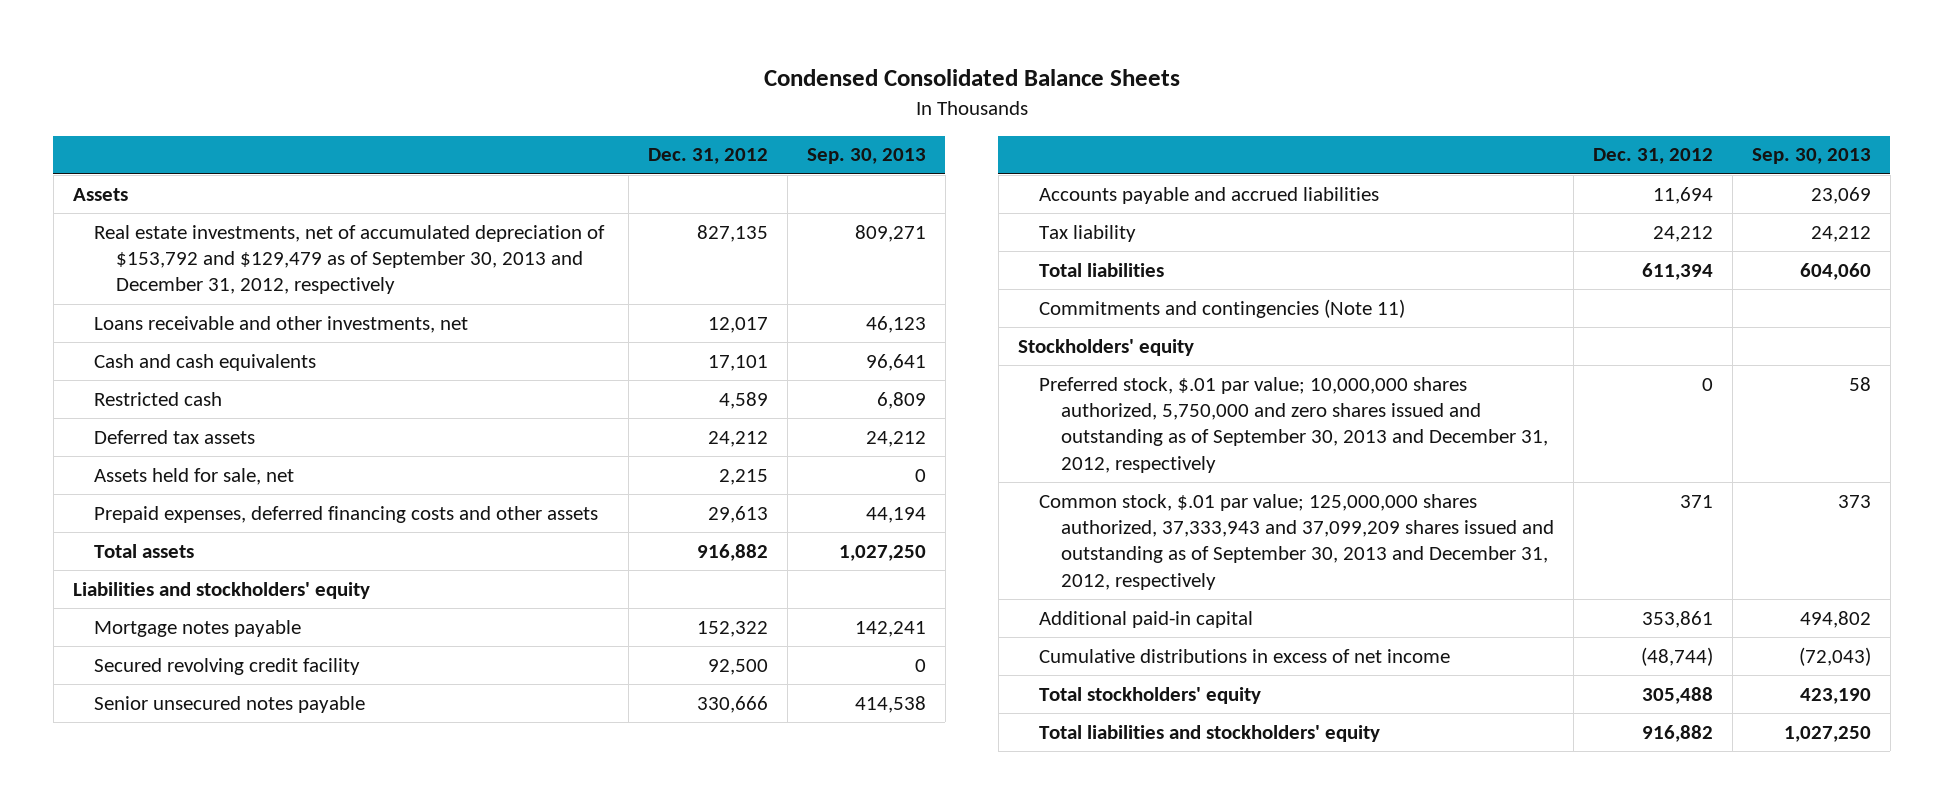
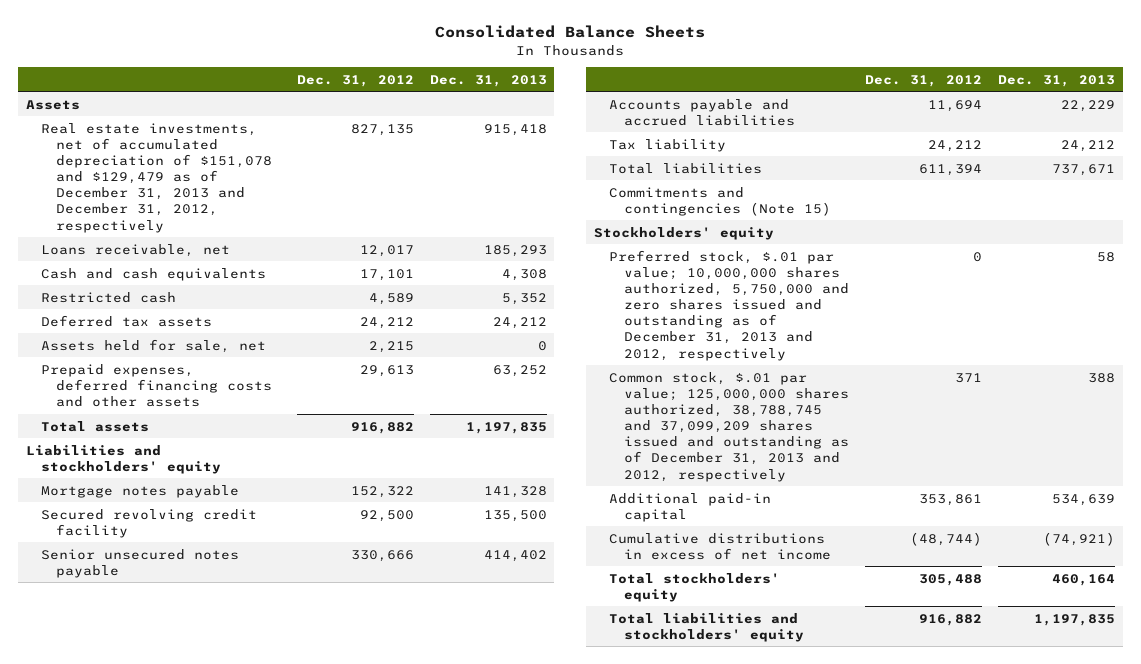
[763,68,1180,86] Condensed Consolidated Balance Sheets -> [435,25,706,39] Consolidated Balance Sheets
[806,148,926,165] Sep. 30, 2013 -> none
none -> [429,74,547,87] Dec. 31, 2013
[94,224,606,295] Real estate investments, net of accumulated depreciation of $153,792 and $129,479 as of September 30, 2013 and December 31, 2012, respectively -> [40,122,273,233] Real estate investments, net of accumulated depreciation of $151,078 and $129,479 as of December 31, 2013 and December 31, 2012, respectively
[94,315,469,333] Loans receivable and other investments, net -> [40,243,230,257] Loans receivable, net
[1039,298,1406,318] Commitments and contingencies (Note 11) -> [609,186,832,216] Commitments and contingencies (Note 15)
[1039,376,1548,473] Preferred stock, $.01 par value; 10,000,000 shares authorized, 5,750,000 and zero shares issued and outstanding as of September 30, 2013 and December 31, 2012, respectively -> [609,249,850,361] Preferred stock, $.01 par value; 10,000,000 shares authorized, 5,750,000 and zero shares issued and outstanding as of December 31, 2013 and 2012, respectively
[1039,493,1554,590] Common stock, $.01 par value; 125,000,000 shares authorized, 37,333,943 and 37,099,209 shares issued and outstanding as of September 30, 2013 and December 31, 2012, respectively -> [609,371,850,482] Common stock, $.01 par value; 125,000,000 shares authorized, 38,788,745 and 37,099,209 shares issued and outstanding as of December 31, 2013 and 2012, respectively

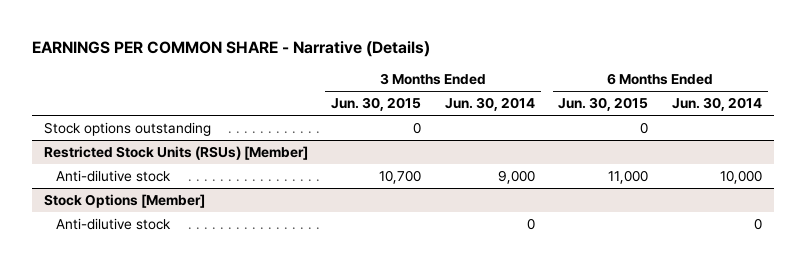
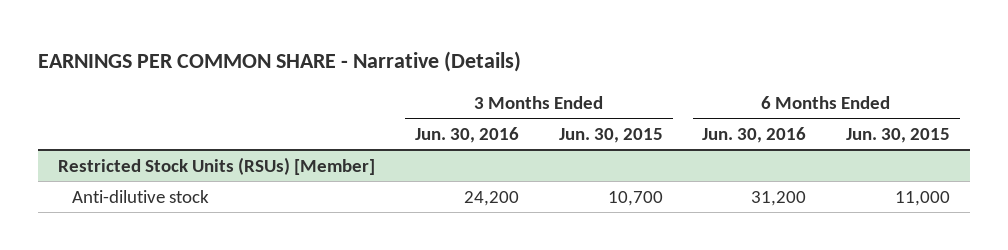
[444,97,535,112] Jun. 30, 2014 -> none
[672,97,763,112] Jun. 30, 2014 -> none
none -> [414,126,519,143] Jun. 30, 2016
none -> [702,126,807,143] Jun. 30, 2016
[43,121,211,136] Stock options outstanding -> none
[43,193,205,208] Stock Options [Member] -> none
[56,217,172,230] Anti-dilutive stock -> none

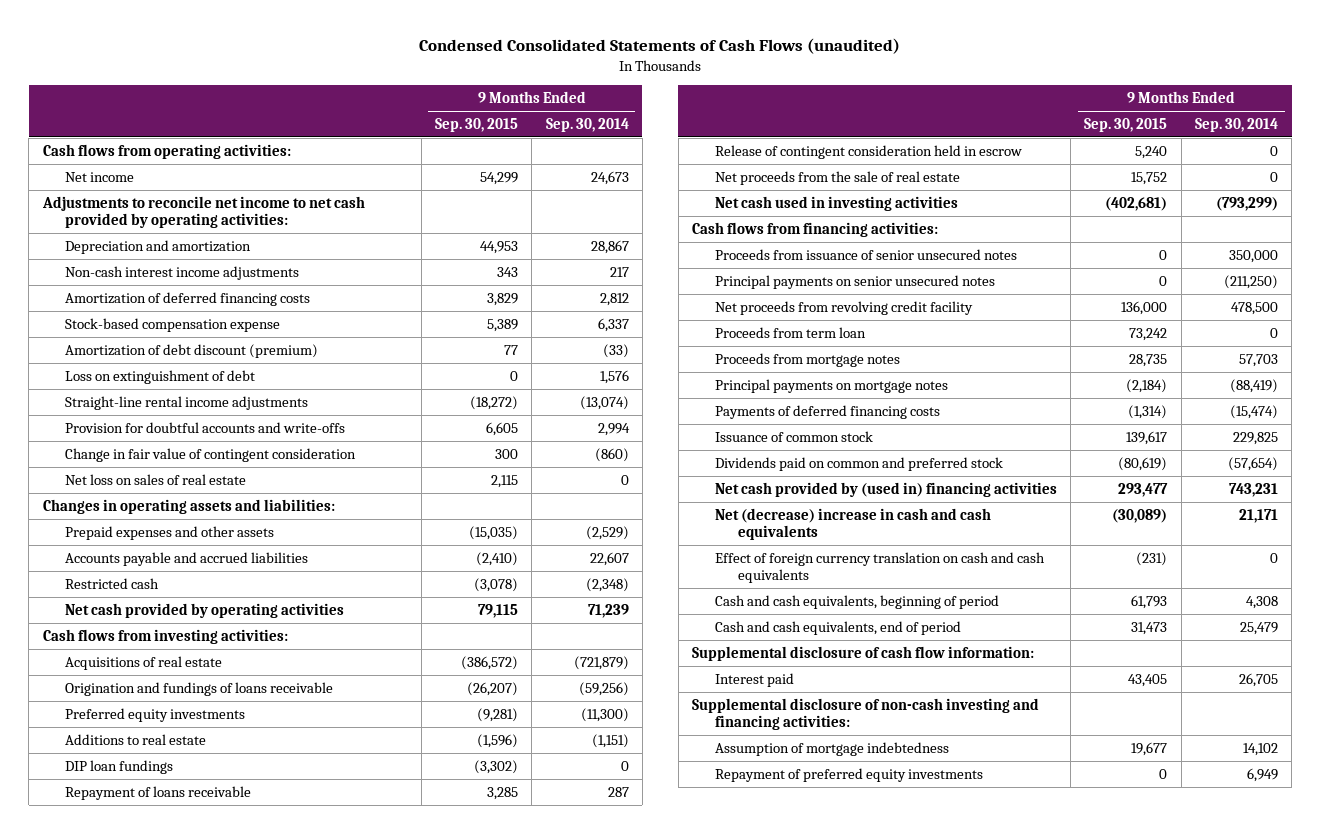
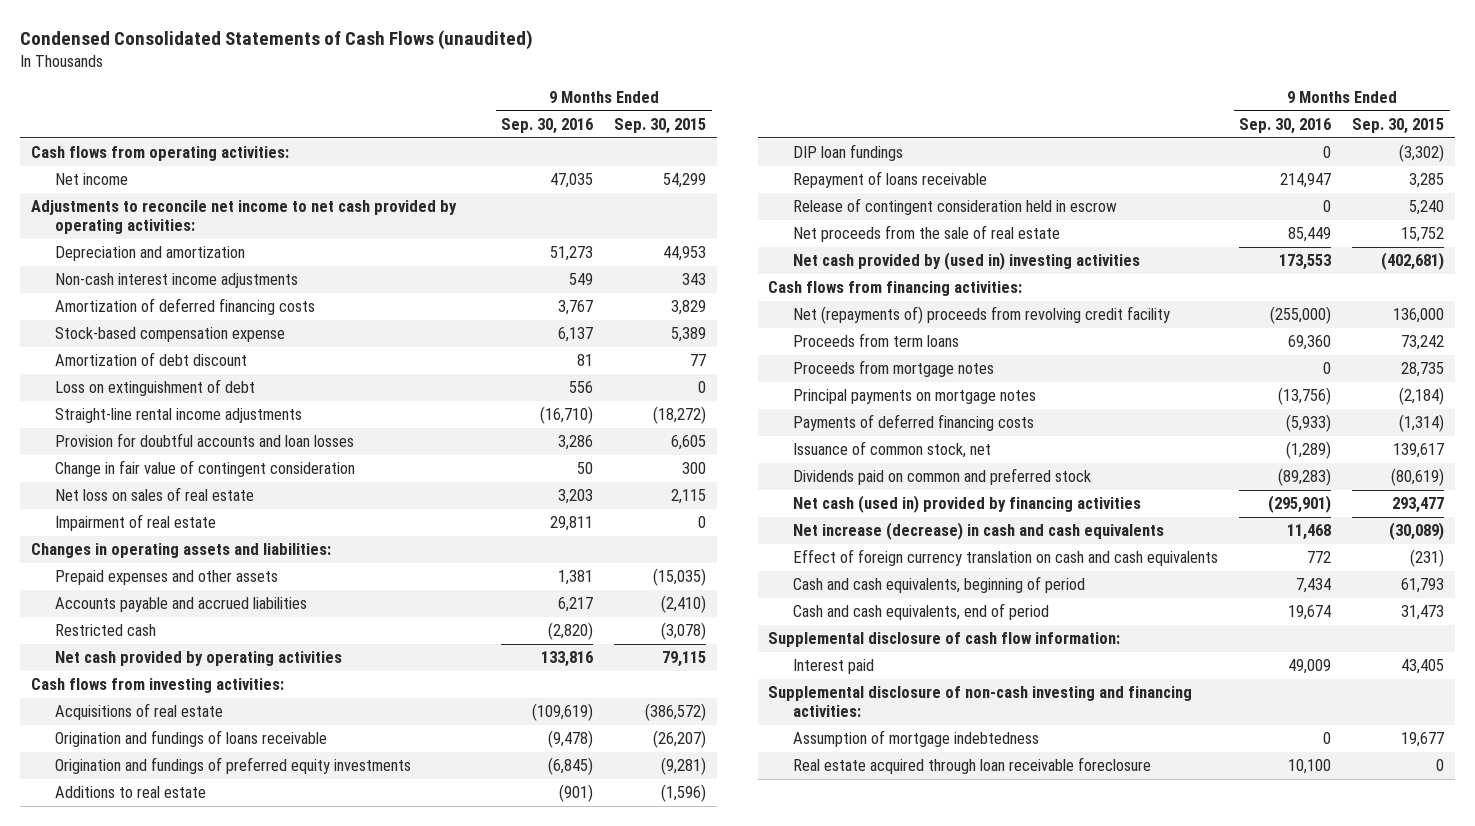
[545,117,629,132] Sep. 30, 2014 -> none
none -> [501,117,594,134] Sep. 30, 2016
[65,343,319,358] Amortization of debt discount (premium) -> [55,352,248,367] Amortization of debt discount
[65,421,346,433] Provision for doubtful accounts and write-offs -> [55,433,355,448] Provision for doubtful accounts and loan losses
none -> [55,514,217,532] Impairment of real estate
[65,707,246,722] Preferred equity investments -> [55,757,412,775] Origination and fundings of preferred equity investments
[714,195,958,211] Net cash used in investing activities -> [793,252,1141,271] Net cash provided by (used in) investing activities
[714,248,1017,260] Proceeds from issuance of senior unsecured notes -> none
[714,274,995,289] Principal payments on senior unsecured notes -> none
[714,300,973,315] Net proceeds from revolving credit facility -> [793,306,1171,325] Net (repayments of) proceeds from revolving credit facility
[714,326,866,338] Proceeds from term loan -> [793,333,960,348] Proceeds from term loans
[714,430,873,442] Issuance of common stock -> [793,441,992,459] Issuance of common stock, net
[714,481,1057,497] Net cash provided by (used in) financing activities -> [793,495,1142,514] Net cash (used in) provided by financing activities
[714,507,991,540] Net (decrease) increase in cash and cash equivalents -> [793,522,1165,541] Net increase (decrease) in cash and cash equivalents
[714,767,983,782] Repayment of preferred equity investments -> [793,757,1152,775] Real estate acquired through loan receivable foreclosure

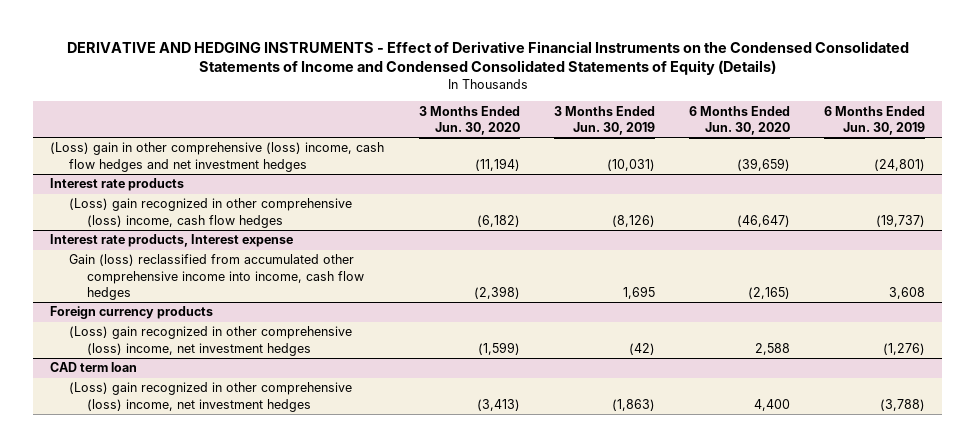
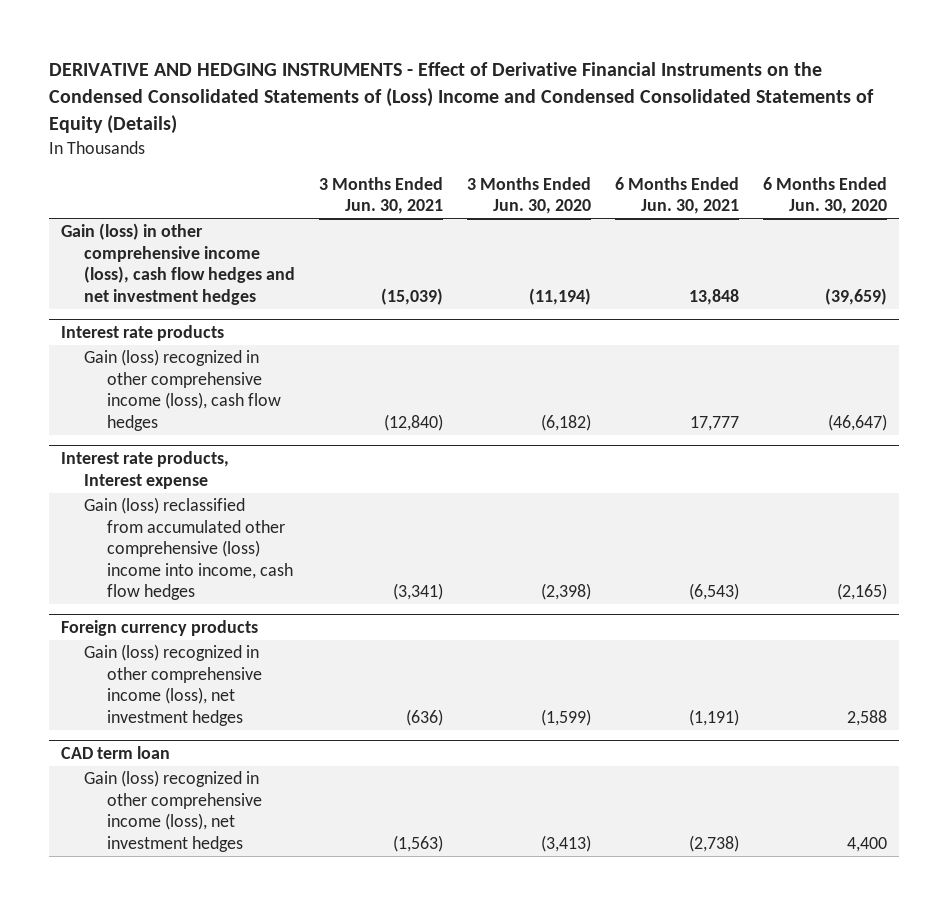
[66,40,909,76] DERIVATIVE AND HEDGING INSTRUMENTS - Effect of Derivative Financial Instruments on the Condensed Consolidated Statements of Income and Condensed Consolidated Statements of Equity (Details) -> [48,62,874,135] DERIVATIVE AND HEDGING INSTRUMENTS - Effect of Derivative Financial Instruments on the Condensed Consolidated Statements of (Loss) Income and Condensed Consolidated Statements of Equity (Details)
[553,105,655,136] 3 Months Ended Jun. 30, 2019 -> none
[824,105,926,136] 6 Months Ended Jun. 30, 2019 -> none
none -> [318,176,443,215] 3 Months Ended Jun. 30, 2021
none -> [615,176,740,215] 6 Months Ended Jun. 30, 2021
[50,142,385,172] (Loss) gain in other comprehensive (loss) income, cash flow hedges and net investment hedges -> [61,223,295,305] Gain (loss) in other comprehensive income (loss), cash flow hedges and net investment hedges
[68,198,352,228] (Loss) gain recognized in other comprehensive (loss) income, cash flow hedges -> [83,349,281,431] Gain (loss) recognized in other comprehensive income (loss), cash flow hedges
[68,254,364,300] Gain (loss) reclassified from accumulated other comprehensive income into income, cash flow hedges -> [83,497,293,601] Gain (loss) reclassified from accumulated other comprehensive (loss) income into income, cash flow hedges
[68,326,352,356] (Loss) gain recognized in other comprehensive (loss) income, net investment hedges -> [83,644,262,726] Gain (loss) recognized in other comprehensive income (loss), net investment hedges
[68,382,352,412] (Loss) gain recognized in other comprehensive (loss) income, net investment hedges -> [83,770,262,852] Gain (loss) recognized in other comprehensive income (loss), net investment hedges

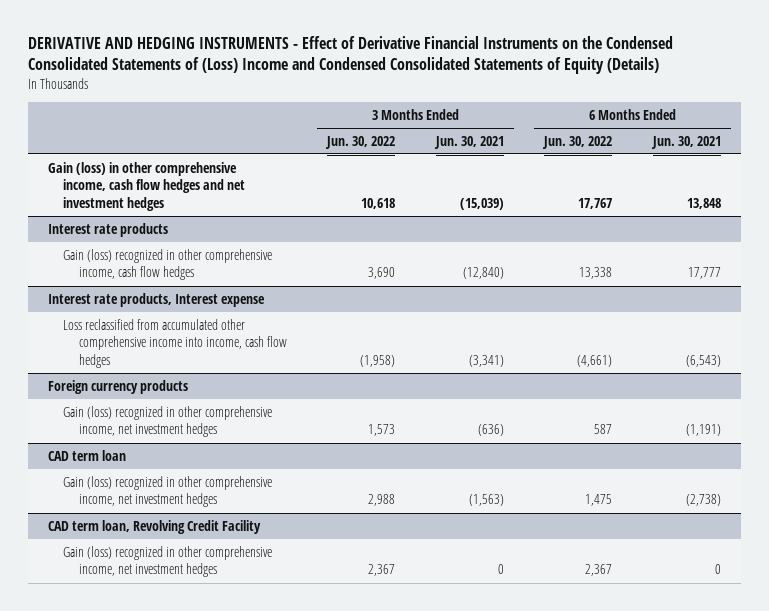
[466,176,591,215] 3 Months Ended Jun. 30, 2020 -> none
[763,176,888,215] 6 Months Ended Jun. 30, 2020 -> none
none -> [325,135,396,149] Jun. 30, 2022
none -> [542,135,613,149] Jun. 30, 2022
[61,223,295,305] Gain (loss) in other comprehensive income (loss), cash flow hedges and net investment hedges -> [48,161,246,212] Gain (loss) in other comprehensive income, cash flow hedges and net investment hedges
[83,349,281,431] Gain (loss) recognized in other comprehensive income (loss), cash flow hedges -> [63,248,273,281] Gain (loss) recognized in other comprehensive income, cash flow hedges
[83,497,293,601] Gain (loss) reclassified from accumulated other comprehensive (loss) income into income, cash flow hedges -> [63,318,287,369] Loss reclassified from accumulated other comprehensive income into income, cash flow hedges
[83,644,262,726] Gain (loss) recognized in other comprehensive income (loss), net investment hedges -> [63,405,273,438] Gain (loss) recognized in other comprehensive income, net investment hedges
[83,770,262,852] Gain (loss) recognized in other comprehensive income (loss), net investment hedges -> [63,475,273,508] Gain (loss) recognized in other comprehensive income, net investment hedges
none -> [48,519,262,534] CAD term loan, Revolving Credit Facility
none -> [63,545,273,578] Gain (loss) recognized in other comprehensive income, net investment hedges

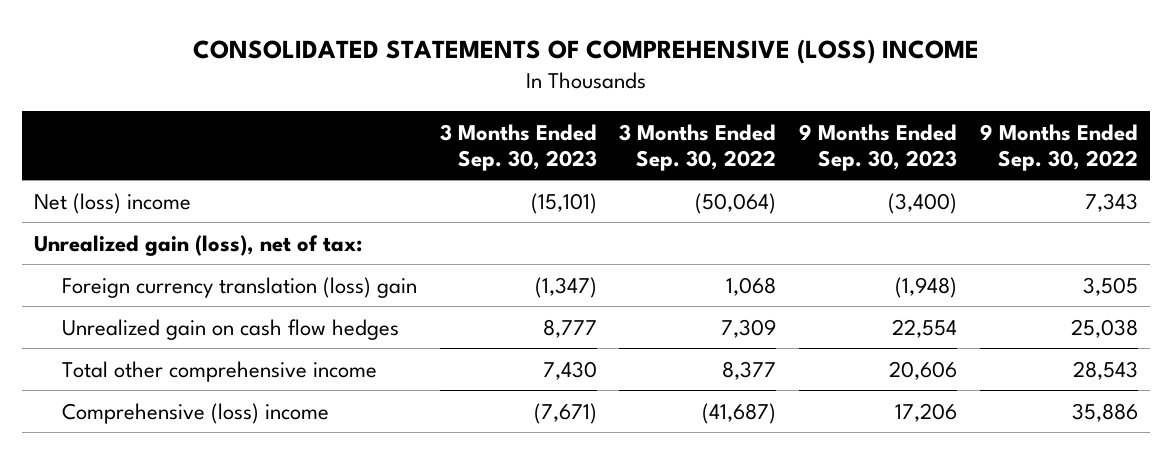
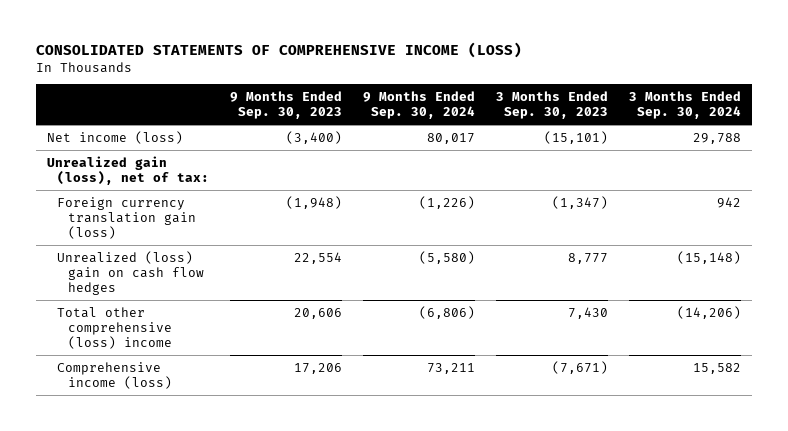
[193,38,980,64] CONSOLIDATED STATEMENTS OF COMPREHENSIVE (LOSS) INCOME -> [36,42,523,59] CONSOLIDATED STATEMENTS OF COMPREHENSIVE INCOME (LOSS)
[619,123,777,171] 3 Months Ended Sep. 30, 2022 -> none
[980,123,1139,171] 9 Months Ended Sep. 30, 2022 -> none
none -> [363,90,476,120] 9 Months Ended Sep. 30, 2024
none -> [629,90,742,120] 3 Months Ended Sep. 30, 2024
[33,192,191,214] Net (loss) income -> [46,130,183,144] Net income (loss)
[61,276,417,298] Foreign currency translation (loss) gain -> [57,196,196,239] Foreign currency translation gain (loss)
[61,318,399,340] Unrealized gain on cash flow hedges -> [57,250,204,295] Unrealized (loss) gain on cash flow hedges
[61,360,377,382] Total other comprehensive income -> [57,306,172,349] Total other comprehensive (loss) income
[61,402,329,424] Comprehensive (loss) income -> [57,361,172,389] Comprehensive income (loss)

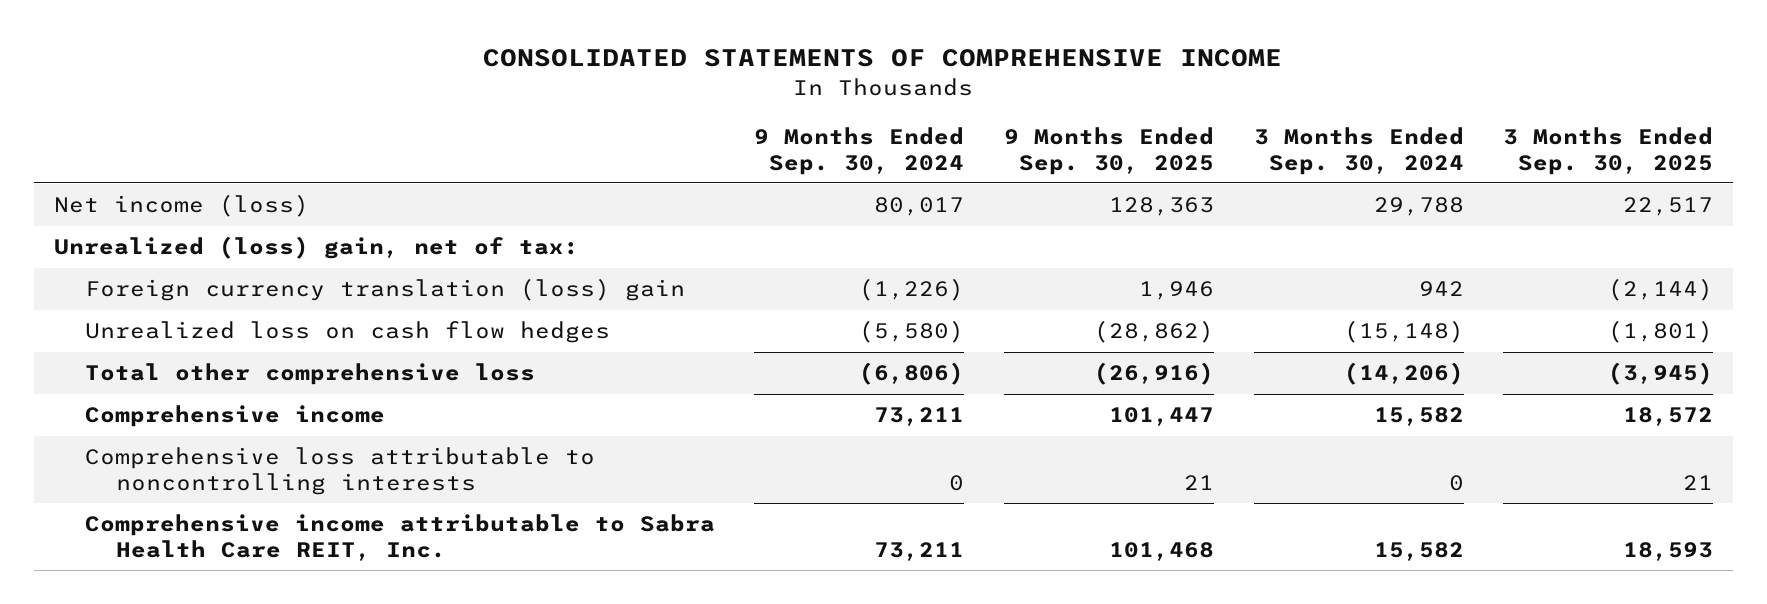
[36,42,523,59] CONSOLIDATED STATEMENTS OF COMPREHENSIVE INCOME (LOSS) -> [483,49,1283,68] CONSOLIDATED STATEMENTS OF COMPREHENSIVE INCOME
[230,90,343,120] 9 Months Ended Sep. 30, 2023 -> none
[496,90,609,120] 3 Months Ended Sep. 30, 2023 -> none
none -> [1004,126,1215,175] 9 Months Ended Sep. 30, 2025
none -> [1503,126,1714,175] 3 Months Ended Sep. 30, 2025
[46,155,210,185] Unrealized gain (loss), net of tax: -> [53,236,579,260] Unrealized (loss) gain, net of tax:
[57,196,196,239] Foreign currency translation gain (loss) -> [84,278,685,302] Foreign currency translation (loss) gain
[57,250,204,295] Unrealized (loss) gain on cash flow hedges -> [84,321,610,344] Unrealized loss on cash flow hedges
[57,306,172,349] Total other comprehensive (loss) income -> [84,363,535,386] Total other comprehensive loss
none -> [84,405,385,428] Comprehensive income
none -> [84,447,595,496] Comprehensive loss attributable to noncontrolling interests
[57,361,172,389] Comprehensive income (loss) -> [84,514,715,562] Comprehensive income attributable to Sabra Health Care REIT, Inc.

